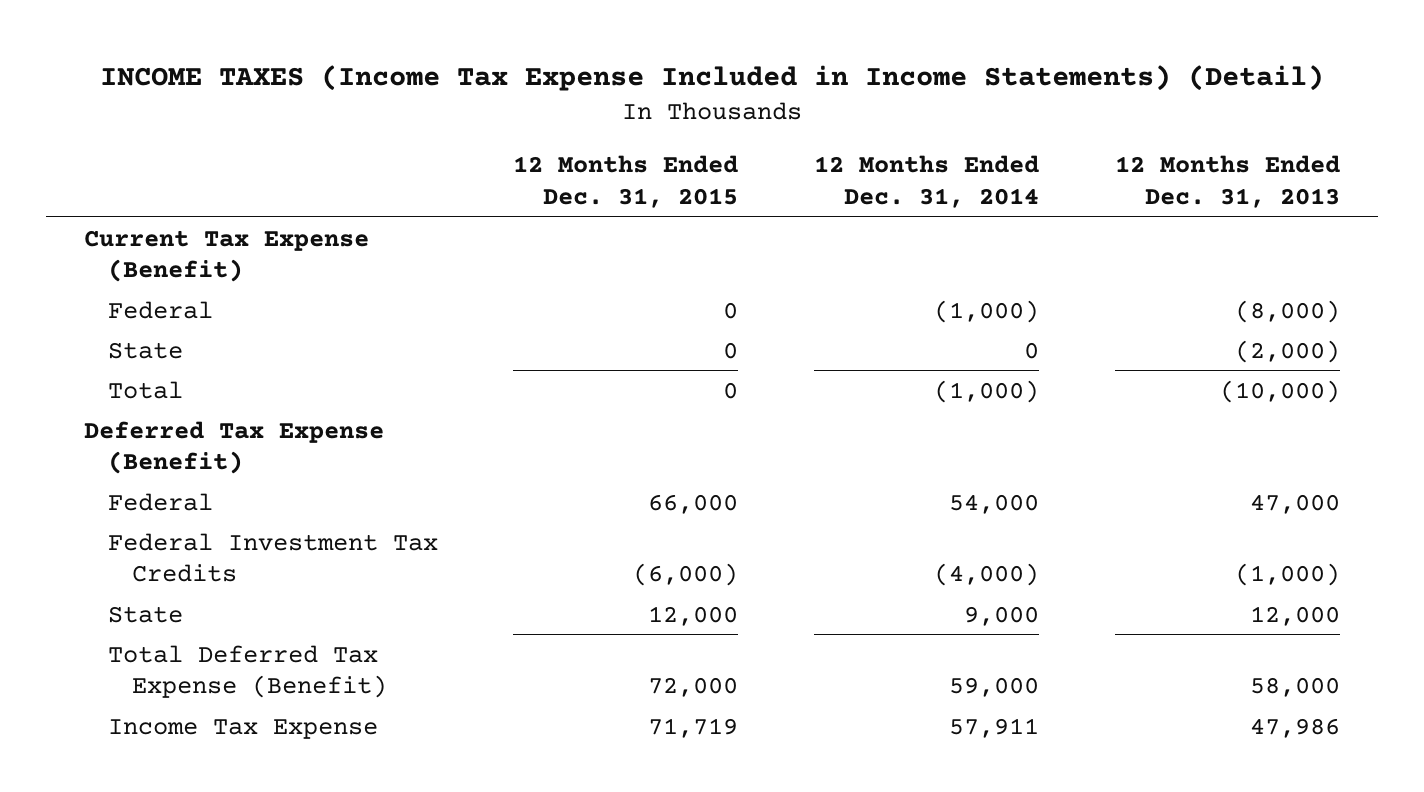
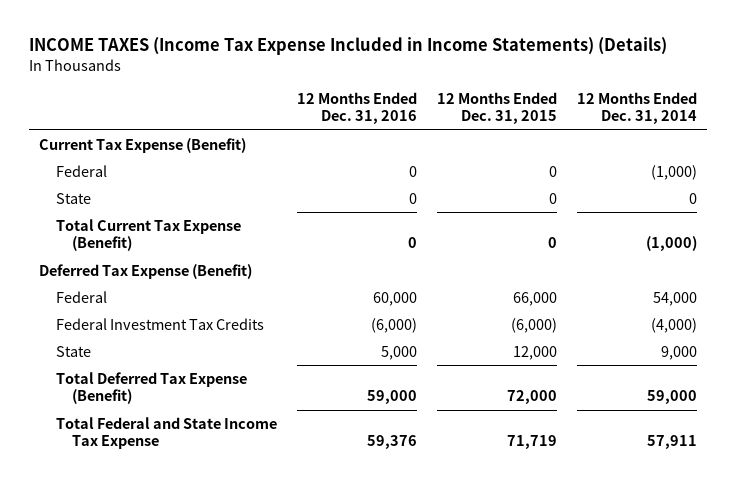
[99,65,1324,92] INCOME TAXES (Income Tax Expense Included in Income Statements) (Detail) -> [28,37,667,56] INCOME TAXES (Income Tax Expense Included in Income Statements) (Details)
[1115,155,1341,209] 12 Months Ended Dec. 31, 2013 -> none
none -> [296,91,417,125] 12 Months Ended Dec. 31, 2016
[107,380,183,399] Total -> [55,218,241,252] Total Current Tax Expense (Benefit)
[107,718,378,739] Income Tax Expense -> [55,416,277,450] Total Federal and State Income Tax Expense

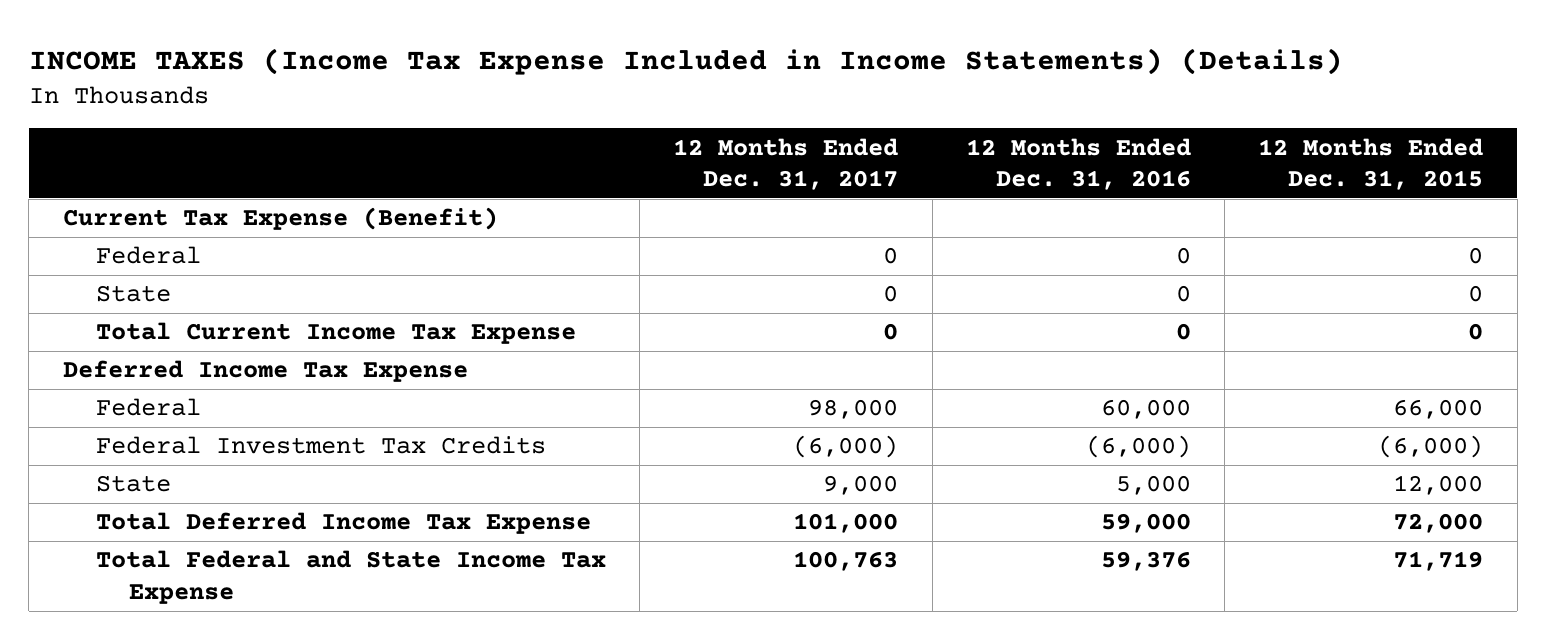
[577,91,698,125] 12 Months Ended Dec. 31, 2014 -> none
none -> [673,137,899,191] 12 Months Ended Dec. 31, 2017
[55,218,241,252] Total Current Tax Expense (Benefit) -> [95,322,576,345] Total Current Income Tax Expense
[39,263,253,279] Deferred Tax Expense (Benefit) -> [62,360,468,383] Deferred Income Tax Expense
[55,371,247,405] Total Deferred Tax Expense (Benefit) -> [95,512,591,535] Total Deferred Income Tax Expense

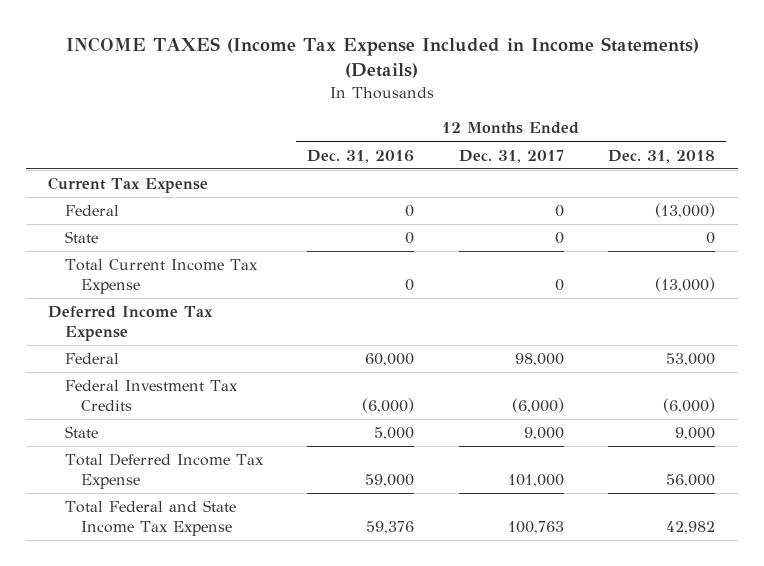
[1258,137,1484,191] 12 Months Ended Dec. 31, 2015 -> none
none -> [608,149,716,163] Dec. 31, 2018
[62,207,498,231] Current Tax Expense (Benefit) -> [48,177,209,194] Current Tax Expense

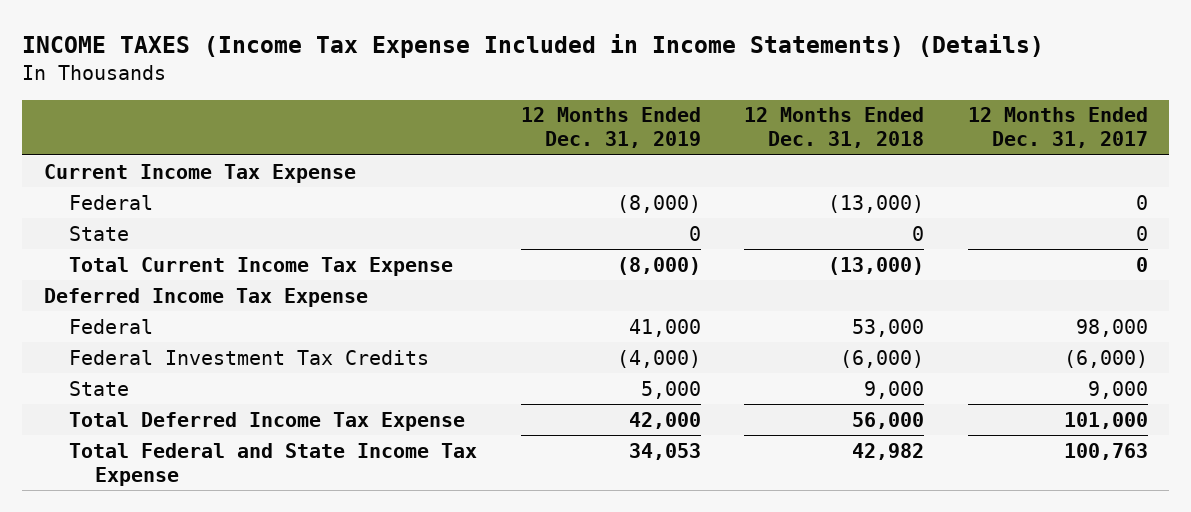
[307,149,415,163] Dec. 31, 2016 -> none
none -> [520,107,701,149] 12 Months Ended Dec. 31, 2019
[48,177,209,194] Current Tax Expense -> [43,163,356,183] Current Income Tax Expense

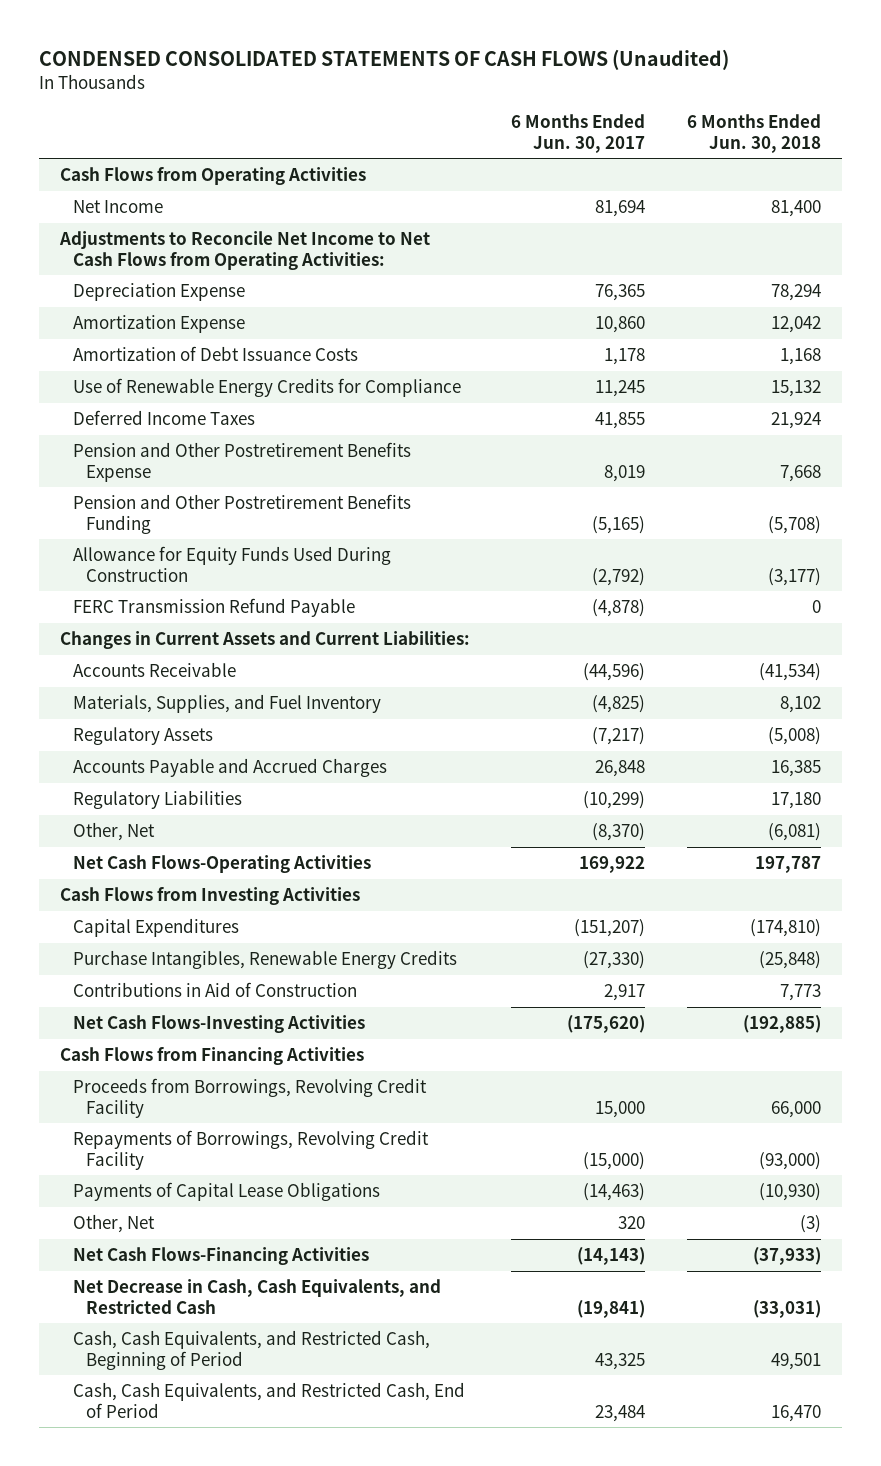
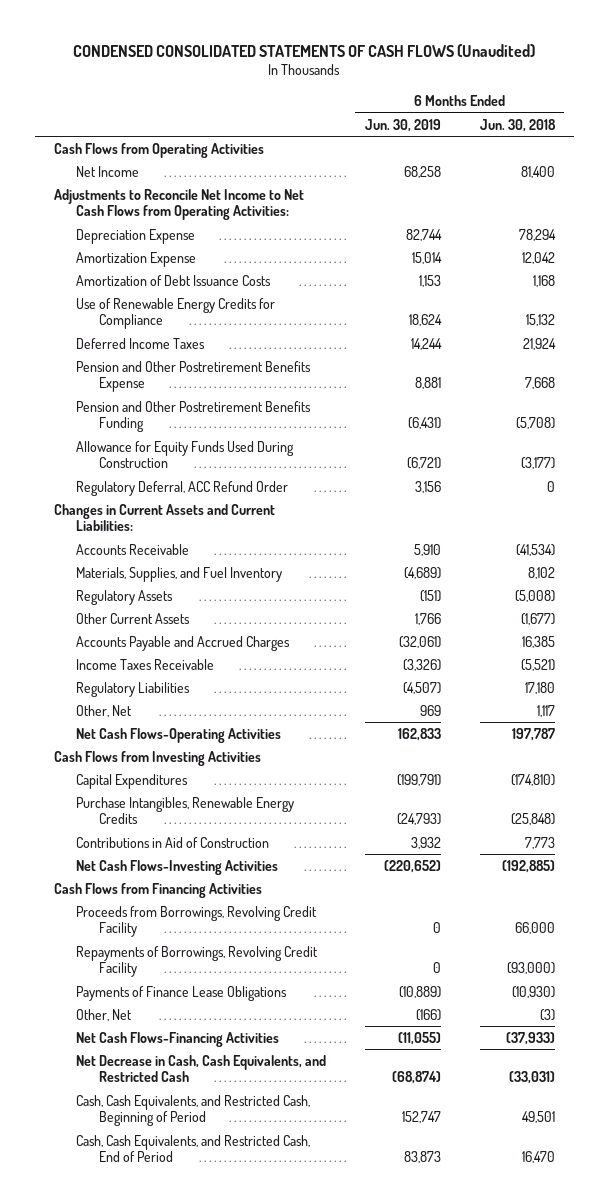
[511,114,646,153] 6 Months Ended Jun. 30, 2017 -> none
none -> [365,118,442,132] Jun. 30, 2019
[72,598,355,618] FERC Transmission Refund Payable -> none
none -> [76,480,289,496] Regulatory Deferral, ACC Refund Order
none -> [76,612,191,624] Other Current Assets
none -> [76,658,215,670] Income Taxes Receivable
[768,823,822,842] (6,081) -> [536,704,555,717] 1,117
[72,1182,380,1202] Payments of Capital Lease Obligations -> [76,985,288,1001] Payments of Finance Lease Obligations

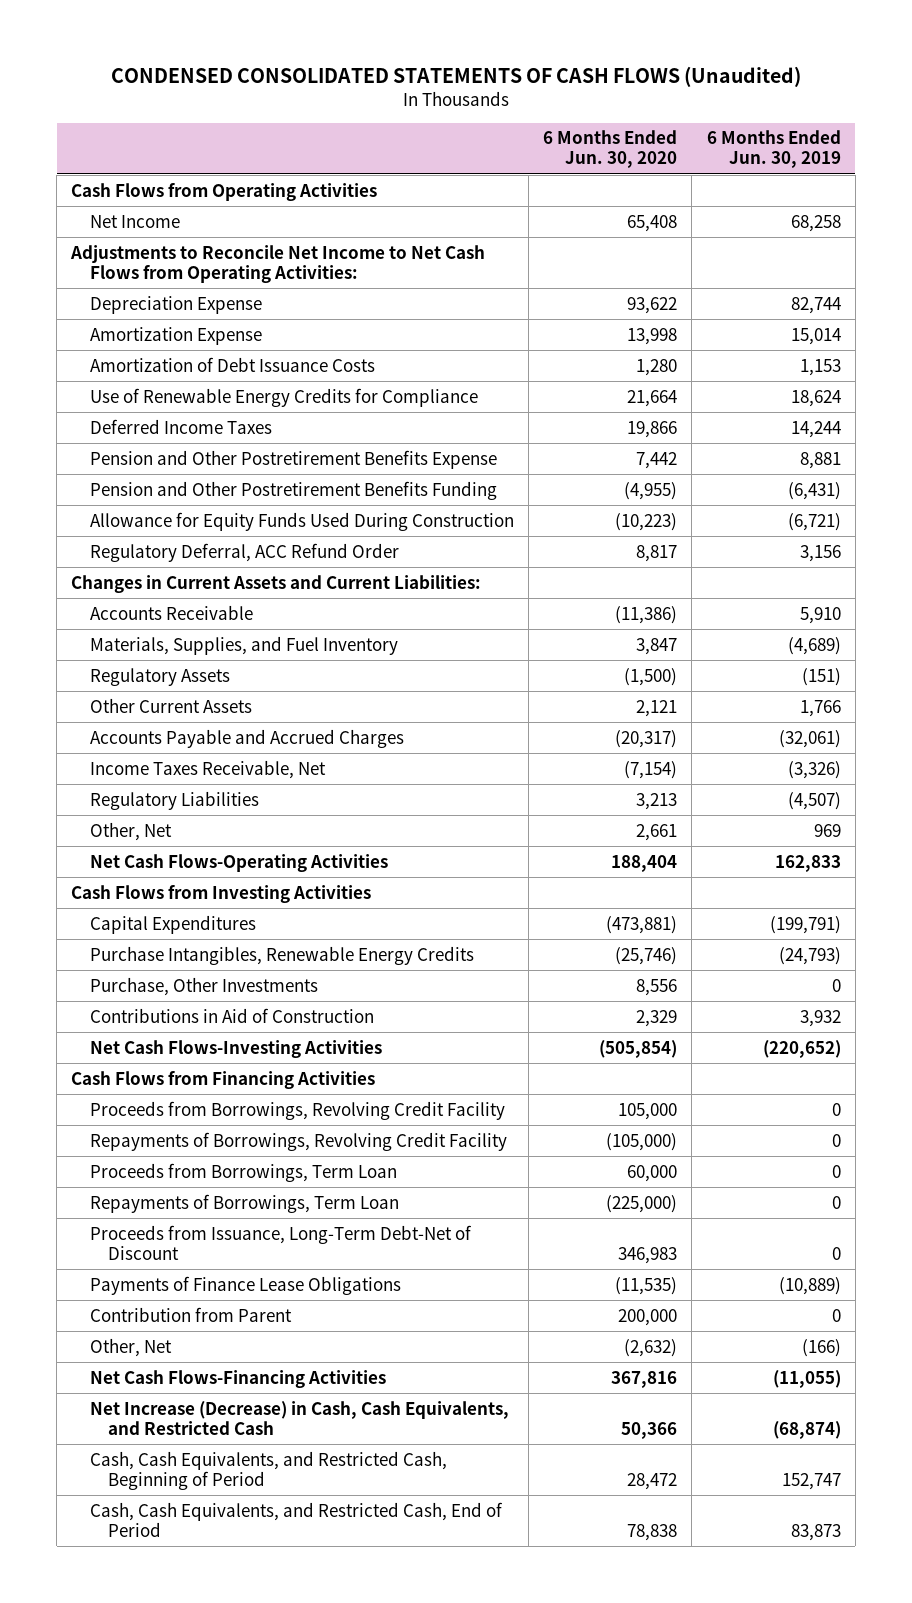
[479,118,556,132] Jun. 30, 2018 -> none
none -> [543,130,678,169] 6 Months Ended Jun. 30, 2020
[76,658,215,670] Income Taxes Receivable -> [89,759,326,779] Income Taxes Receivable, Net
none -> [89,976,318,996] Purchase, Other Investments
none -> [89,1162,397,1182] Proceeds from Borrowings, Term Loan
none -> [89,1193,399,1213] Repayments of Borrowings, Term Loan
none -> [89,1224,472,1260] Proceeds from Issuance, Long-Term Debt-Net of Discount
none -> [89,1306,292,1322] Contribution from Parent
[76,1054,327,1083] Net Decrease in Cash, Cash Equivalents, and Restricted Cash -> [89,1400,509,1435] Net Increase (Decrease) in Cash, Cash Equivalents, and Restricted Cash

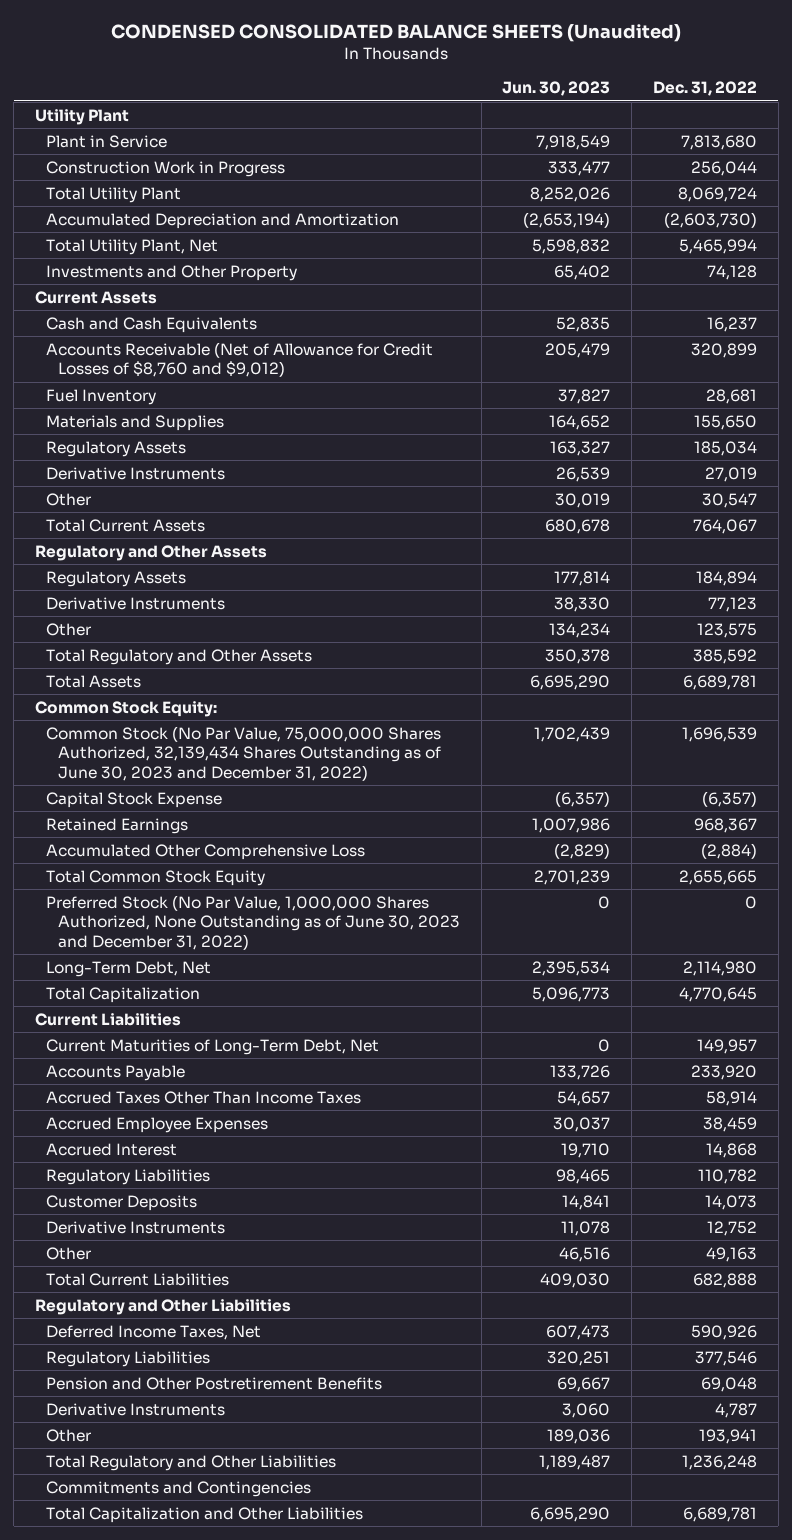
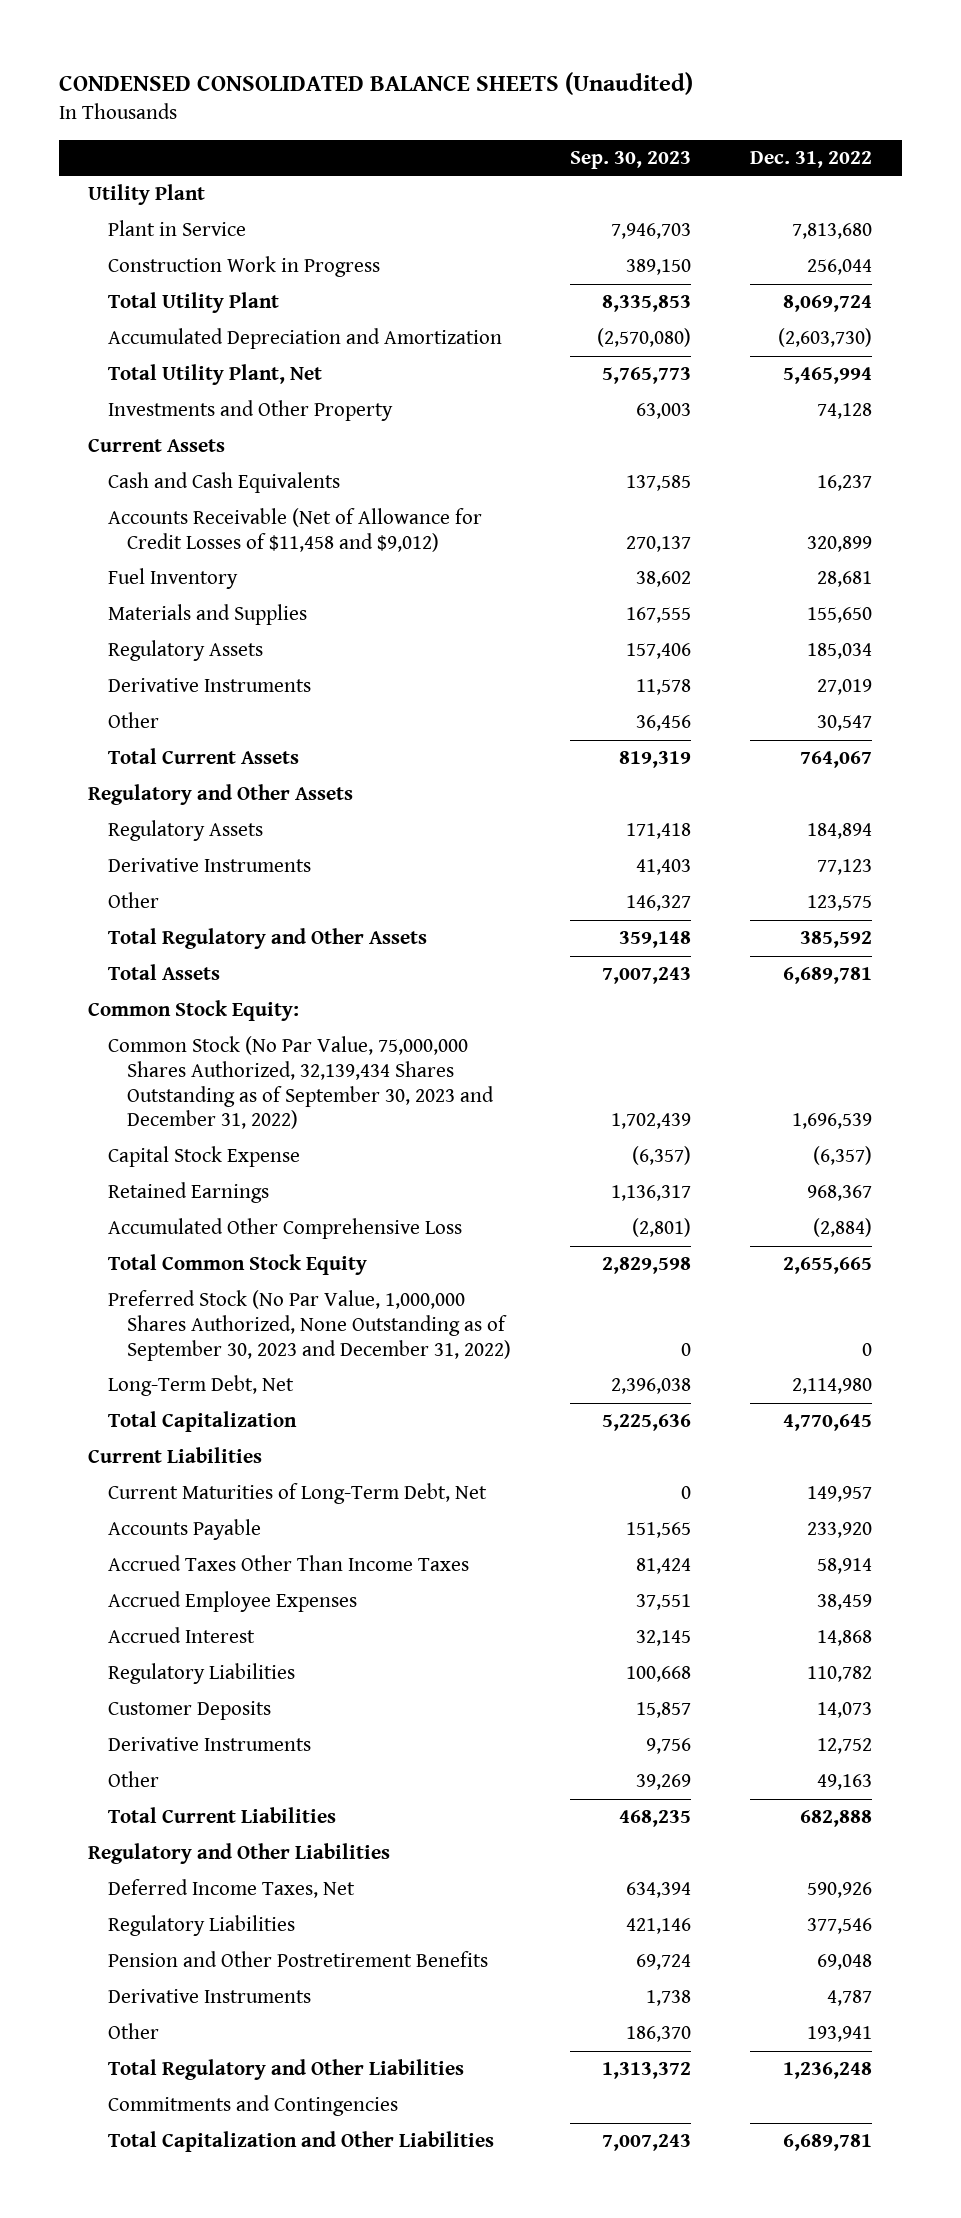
[502,81,611,97] Jun. 30, 2023 -> none
none -> [570,150,692,169] Sep. 30, 2023
[46,341,434,378] Accounts Receivable (Net of Allowance for Credit Losses of $8,760 and $9,012) -> [107,508,482,552] Accounts Receivable (Net of Allowance for Credit Losses of $11,458 and $9,012)
[46,725,442,781] Common Stock (No Par Value, 75,000,000 Shares Authorized, 32,139,434 Shares Outstanding as of June 30, 2023 and December 31, 2022) -> [107,1036,494,1130] Common Stock (No Par Value, 75,000,000 Shares Authorized, 32,139,434 Shares Outstanding as of September 30, 2023 and December 31, 2022)
[46,894,460,950] Preferred Stock (No Par Value, 1,000,000 Shares Authorized, None Outstanding as of June 30, 2023 and December 31, 2022) -> [107,1290,511,1361] Preferred Stock (No Par Value, 1,000,000 Shares Authorized, None Outstanding as of September 30, 2023 and December 31, 2022)

